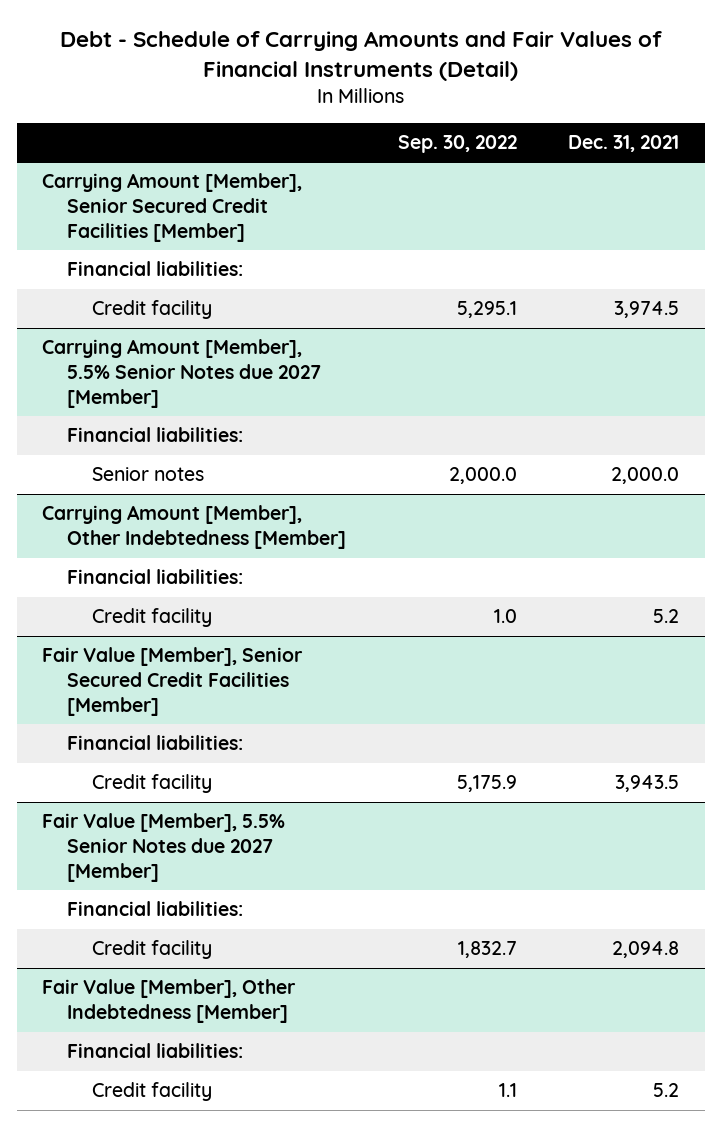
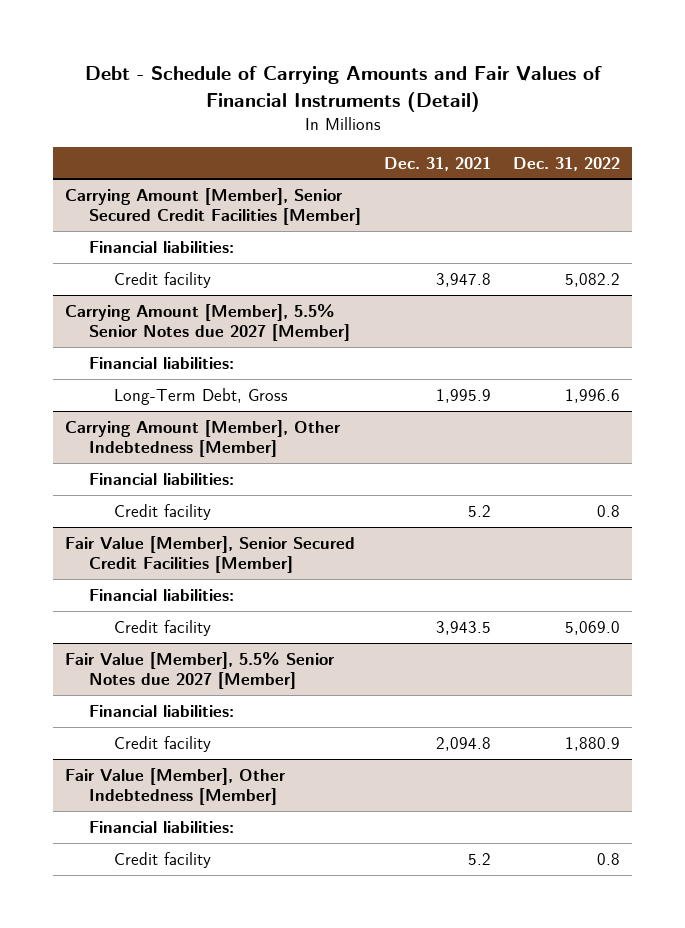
[397,134,517,153] Sep. 30, 2022 -> none
none -> [513,156,621,171] Dec. 31, 2022
[614,301,680,319] 3,974.5 -> [435,272,491,287] 3,947.8
[92,467,205,482] Senior notes -> none
none -> [114,387,289,405] Long-Term Debt, Gross

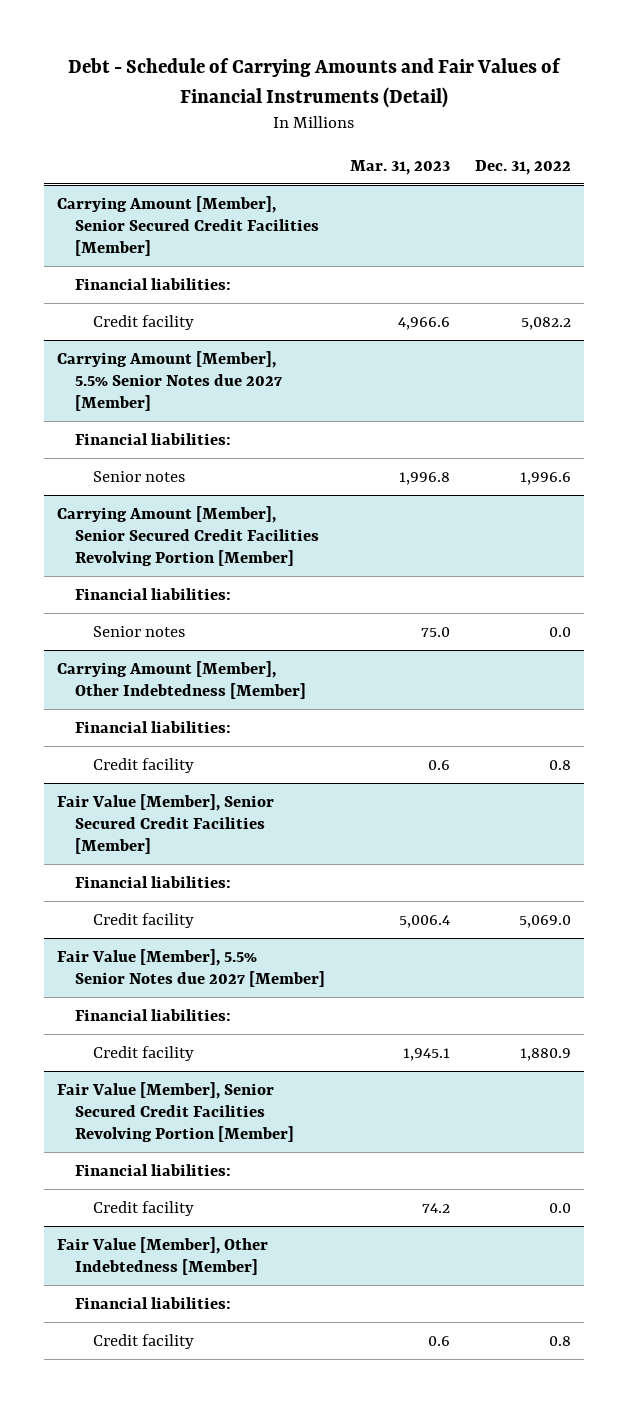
[383,156,491,171] Dec. 31, 2021 -> none
none -> [349,159,450,175] Mar. 31, 2023
[114,387,289,405] Long-Term Debt, Gross -> [92,470,185,482] Senior notes
none -> [56,505,319,567] Carrying Amount [Member], Senior Secured Credit Facilities Revolving Portion [Member]
none -> [74,587,231,600] Financial liabilities:
none -> [92,625,185,637] Senior notes
none -> [56,1081,294,1143] Fair Value [Member], Senior Secured Credit Facilities Revolving Portion [Member]
none -> [74,1163,231,1176] Financial liabilities:
none -> [92,1200,194,1216] Credit facility

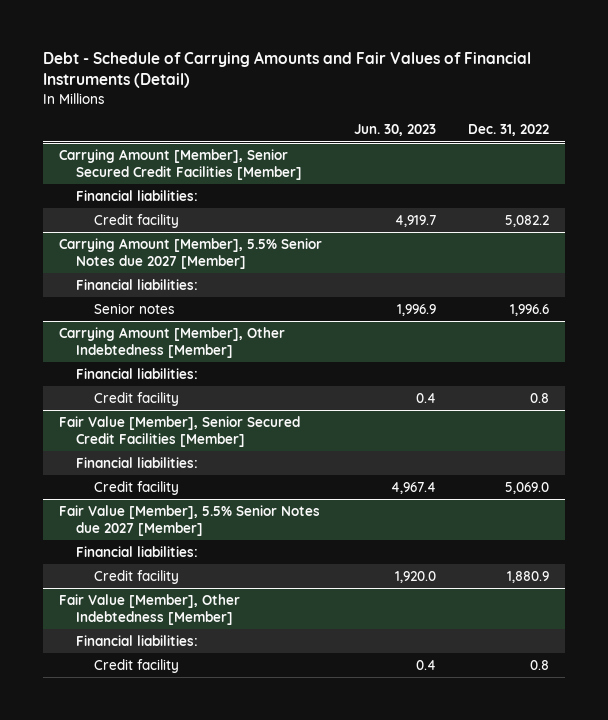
[349,159,450,175] Mar. 31, 2023 -> none
none -> [354,124,437,137] Jun. 30, 2023
[56,505,319,567] Carrying Amount [Member], Senior Secured Credit Facilities Revolving Portion [Member] -> none
[74,587,231,600] Financial liabilities: -> none
[92,625,185,637] Senior notes -> none
[56,1081,294,1143] Fair Value [Member], Senior Secured Credit Facilities Revolving Portion [Member] -> none
[74,1163,231,1176] Financial liabilities: -> none
[92,1200,194,1216] Credit facility -> none

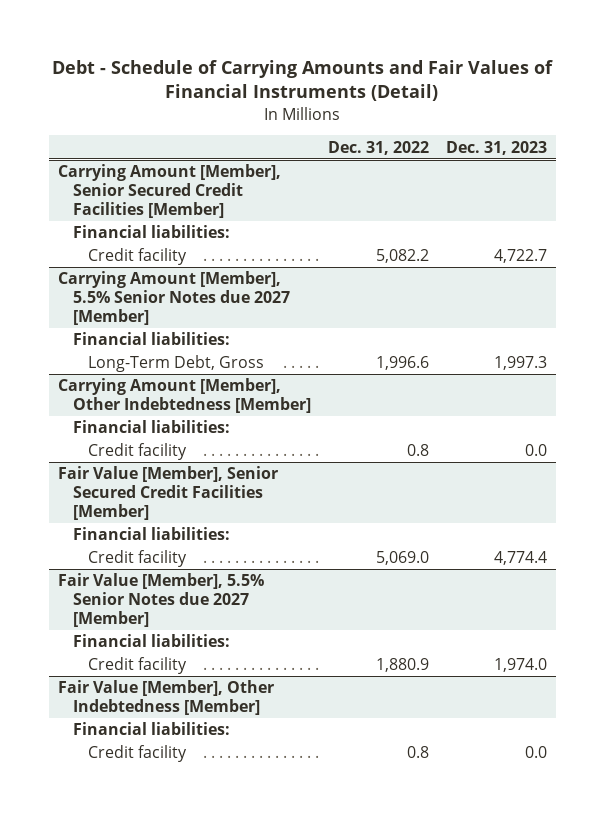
[354,124,437,137] Jun. 30, 2023 -> none
none -> [446,140,548,155] Dec. 31, 2023
[93,302,174,314] Senior notes -> [87,355,264,373] Long-Term Debt, Gross

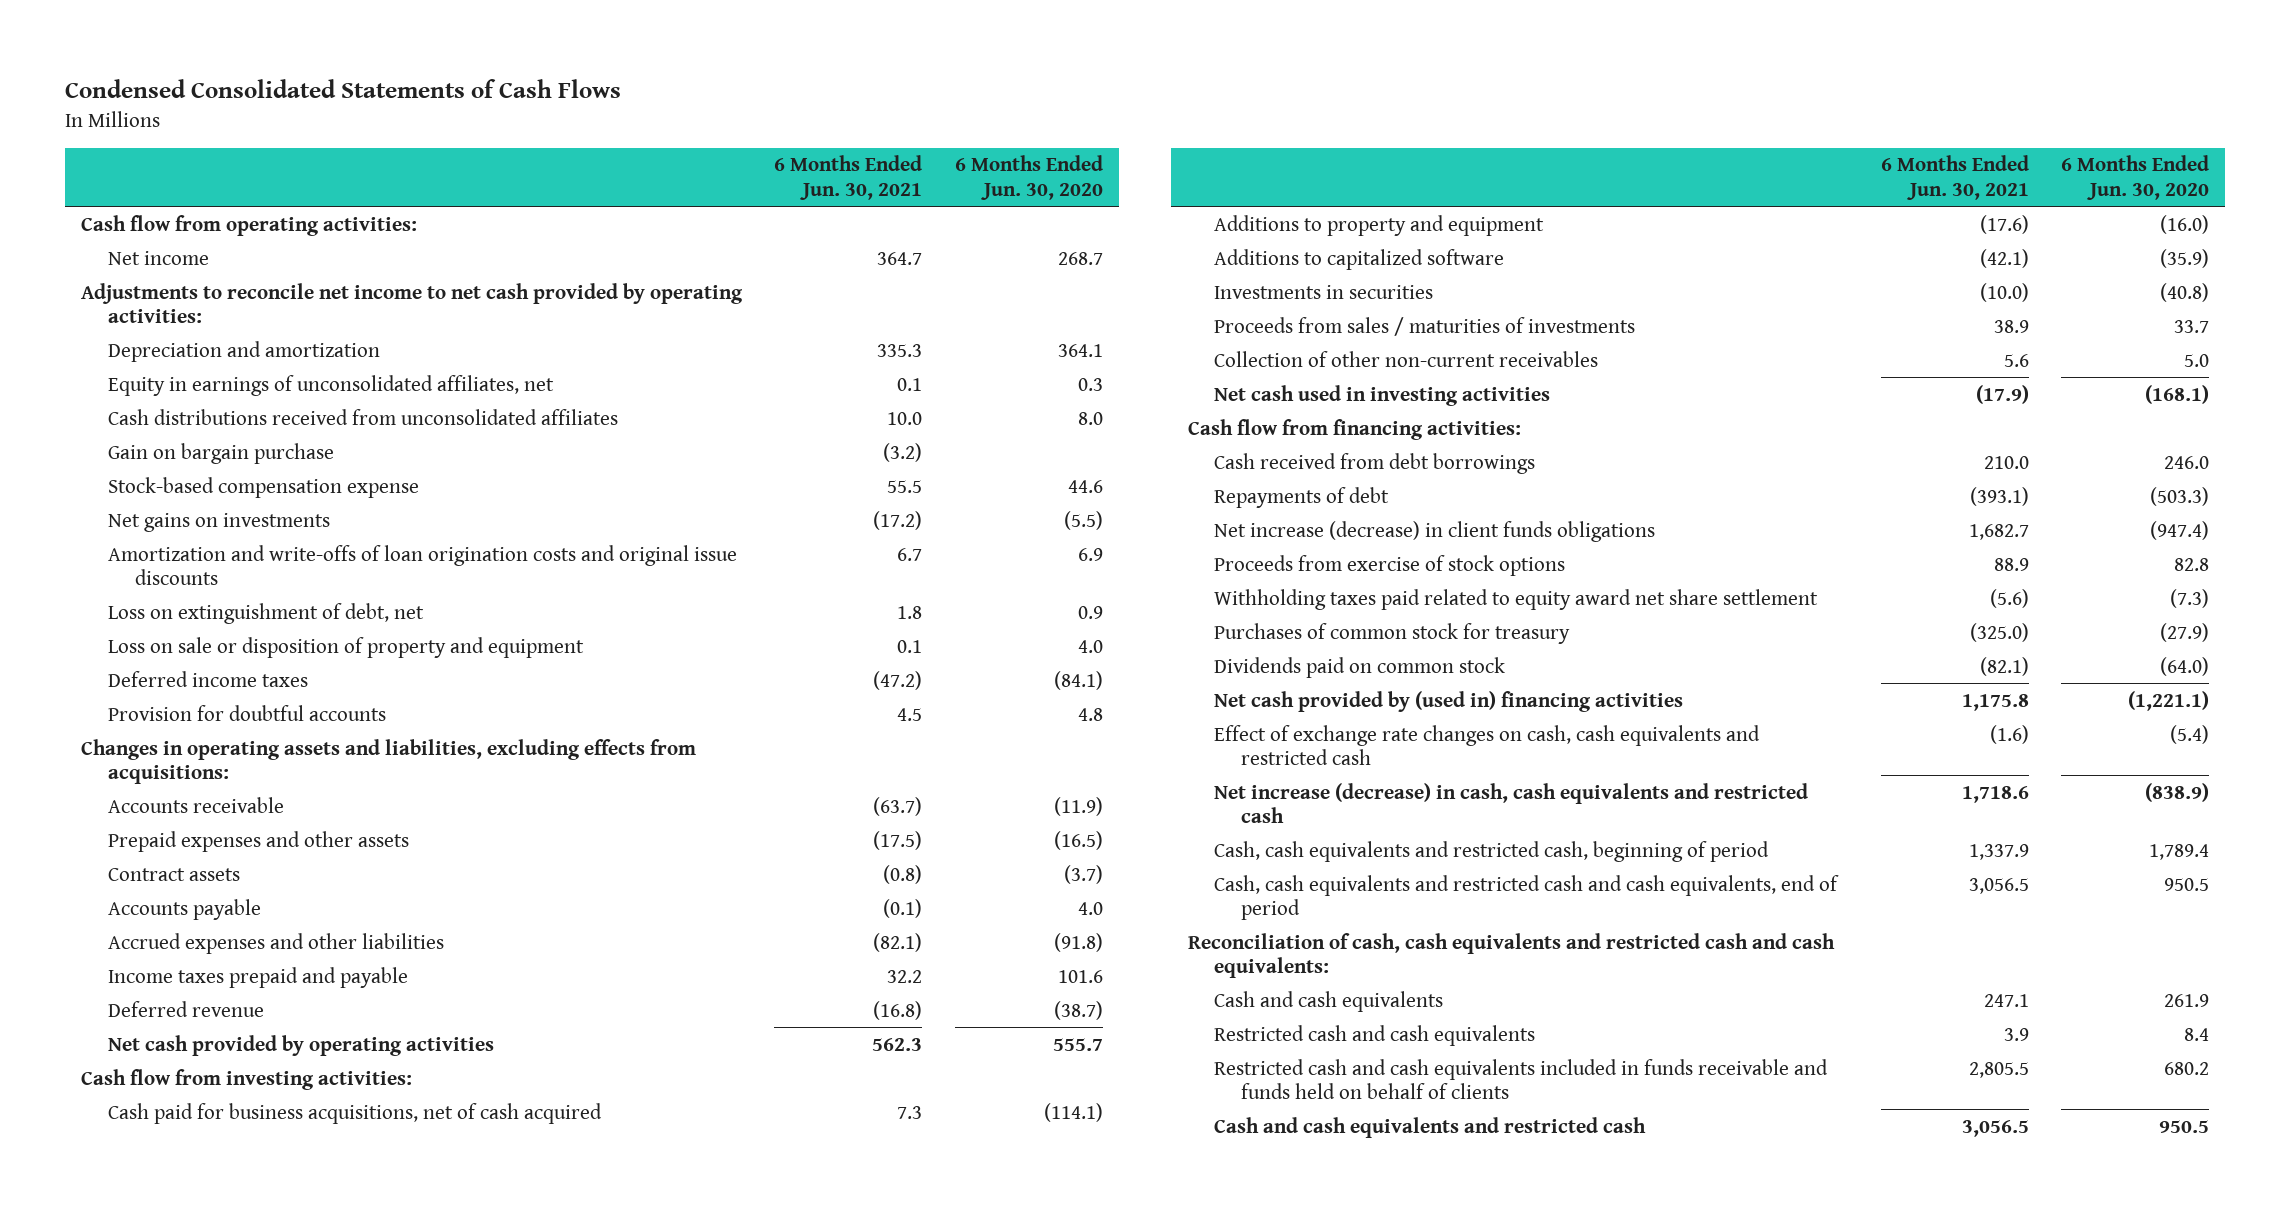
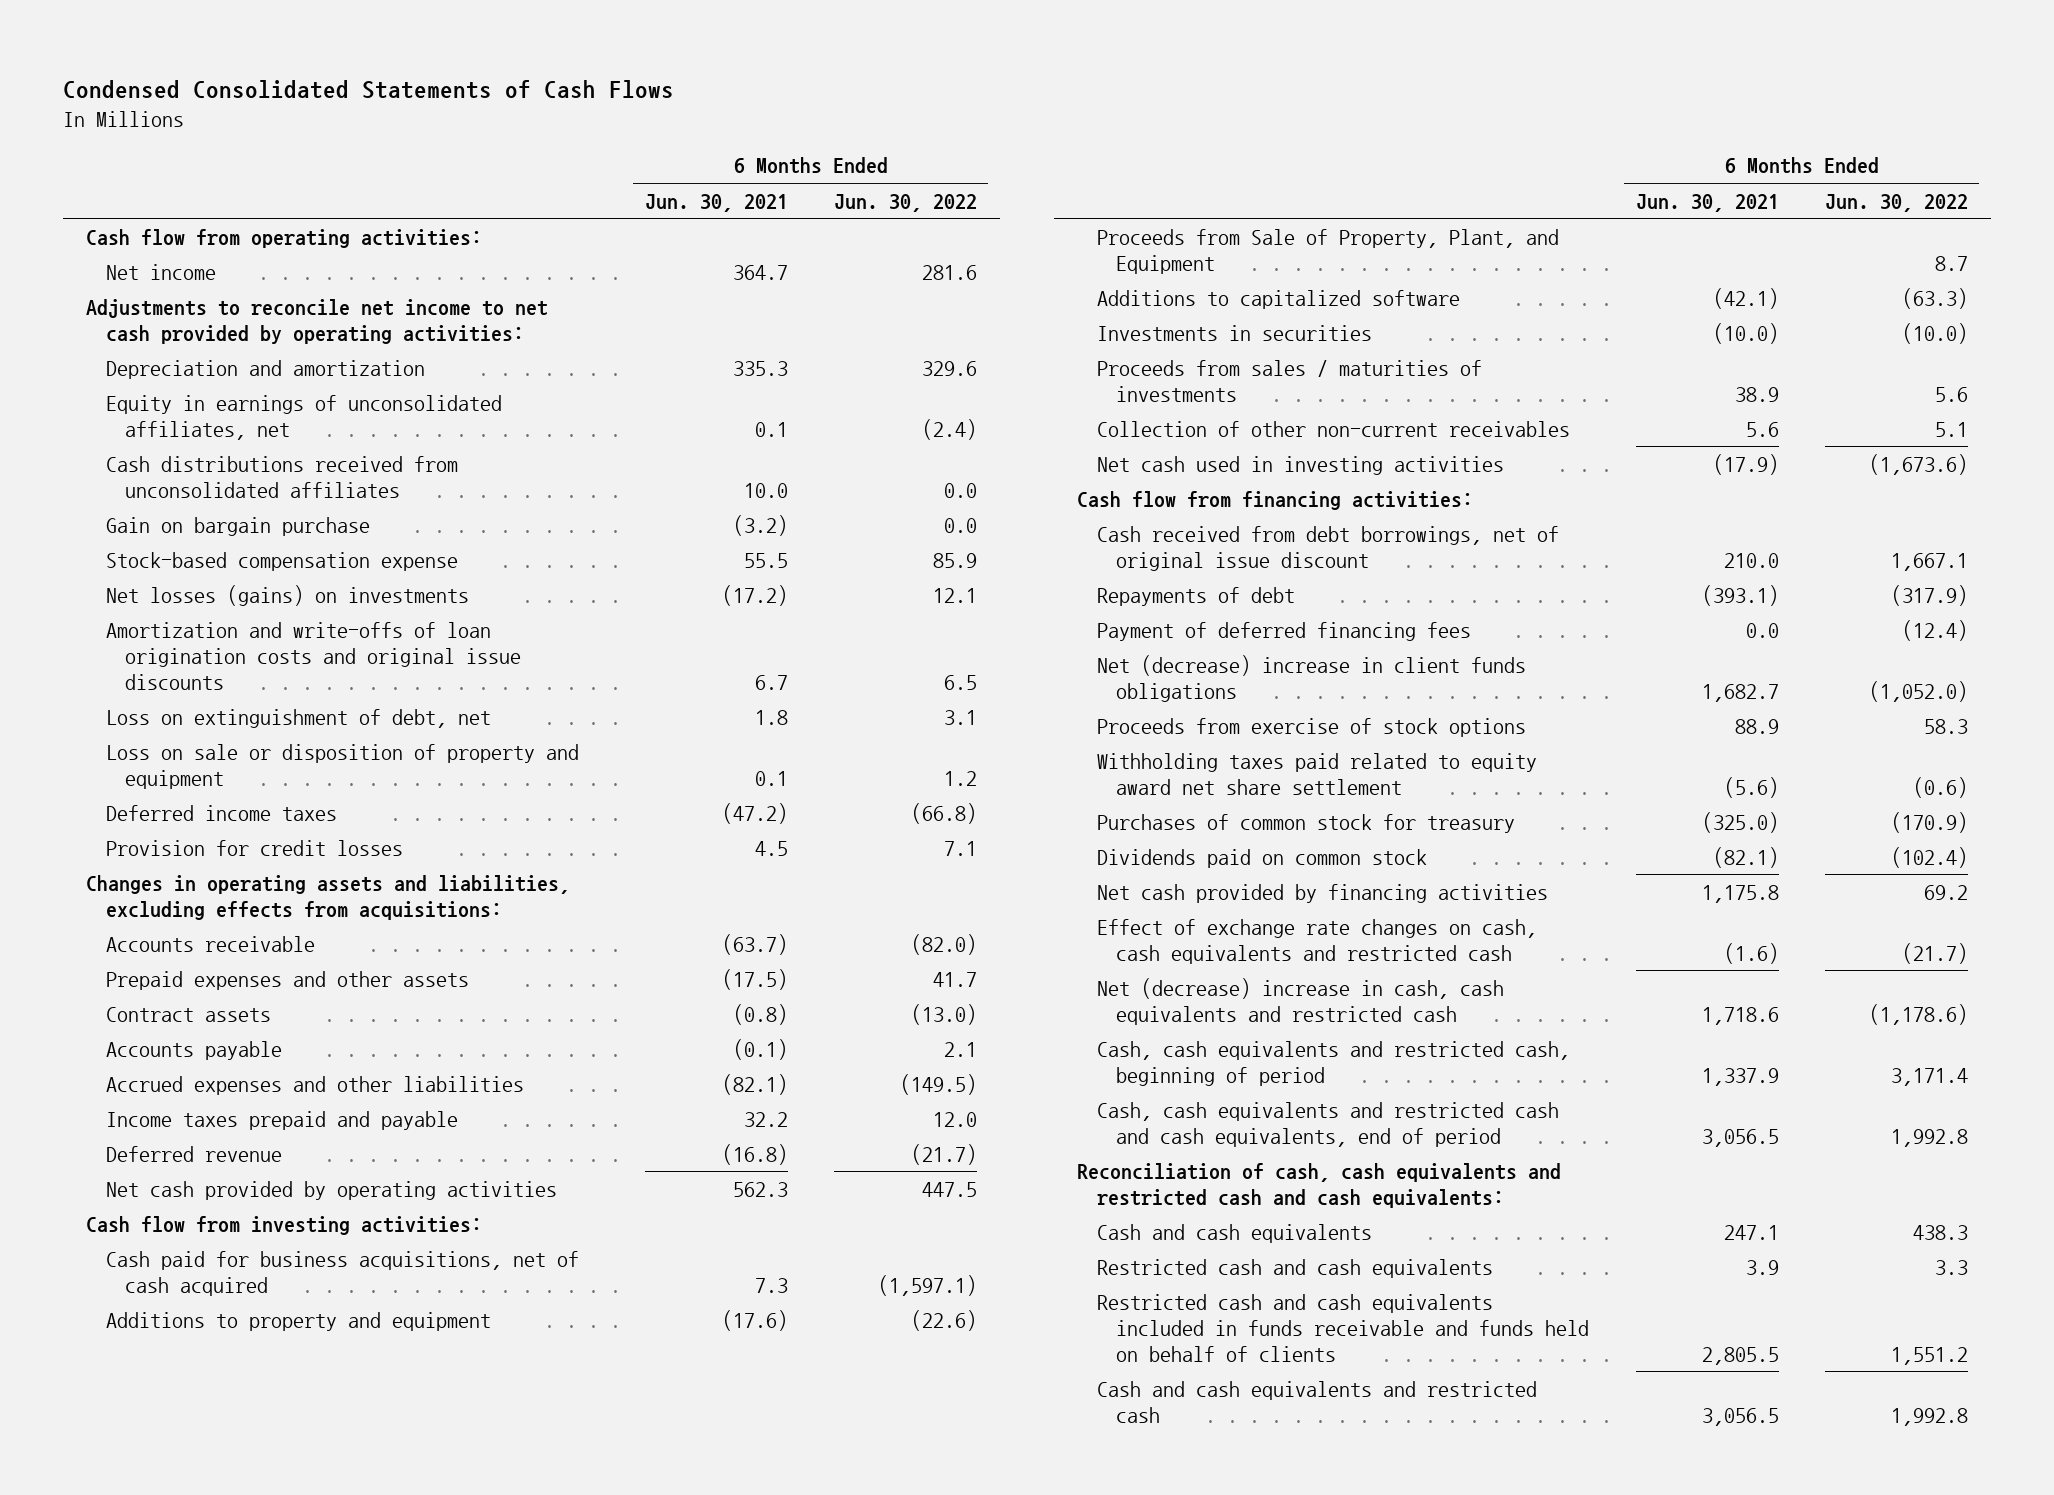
[954,155,1103,200] 6 Months Ended Jun. 30, 2020 -> none
none -> [833,193,977,212] Jun. 30, 2022
[108,512,331,532] Net gains on investments -> [105,584,469,606] Net losses (gains) on investments
[108,704,387,721] Provision for doubtful accounts -> [105,839,403,856] Provision for credit losses
none -> [1096,228,1559,274] Proceeds from Sale of Property, Plant, and Equipment
[1214,452,1536,474] Cash received from debt borrowings -> [1096,525,1559,571] Cash received from debt borrowings, net of original issue discount
none -> [1096,621,1471,641] Payment of deferred financing fees
[1214,520,1656,542] Net increase (decrease) in client funds obligations -> [1096,654,1526,702] Net (decrease) increase in client funds obligations
[1214,690,1684,712] Net cash provided by (used in) financing activities -> [1096,883,1548,903] Net cash provided by financing activities
[1214,782,1809,823] Net increase (decrease) in cash, cash equivalents and restricted cash -> [1096,977,1504,1025] Net (decrease) increase in cash, cash equivalents and restricted cash

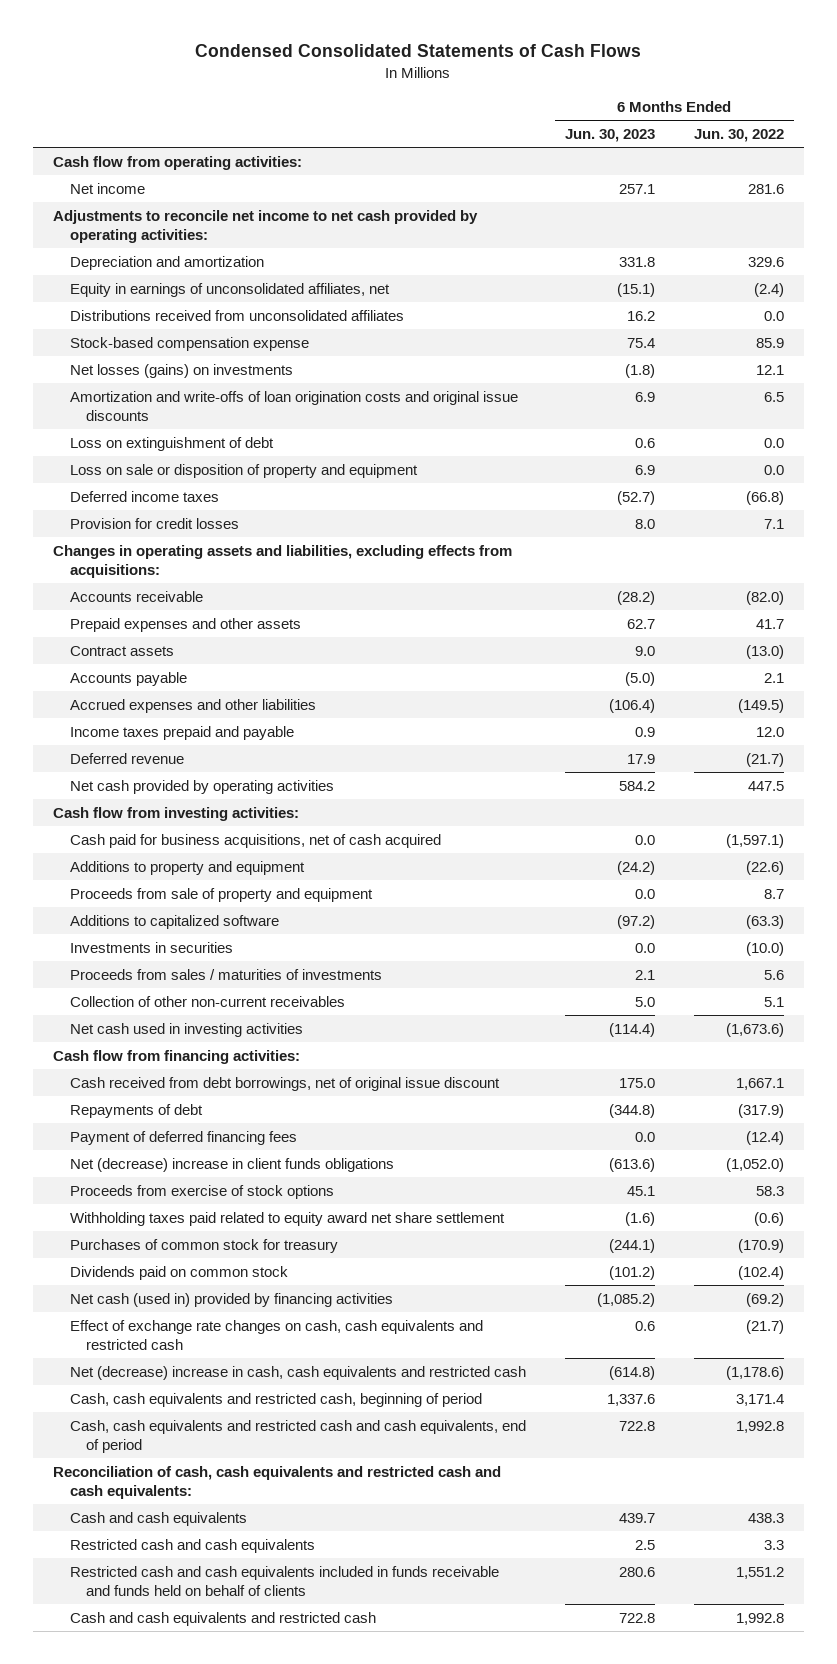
[644,193,788,212] Jun. 30, 2021 -> none
none -> [564,129,655,143] Jun. 30, 2023
[105,516,370,536] Gain on bargain purchase -> none
[105,455,458,498] Cash distributions received from unconsolidated affiliates -> [69,309,404,321] Distributions received from unconsolidated affiliates
[105,708,491,728] Loss on extinguishment of debt, net -> [69,436,274,451] Loss on extinguishment of debt
[943,709,977,725] 3.1 -> [763,437,784,448] 0.0
[943,770,977,786] 1.2 -> [763,464,784,475] 0.0
[1096,228,1559,274] Proceeds from Sale of Property, Plant, and Equipment -> [69,887,373,902] Proceeds from sale of property and equipment
[1096,883,1548,903] Net cash provided by financing activities -> [69,1292,393,1307] Net cash (used in) provided by financing activities
[1923,884,1968,900] 69.2 -> [745,1292,784,1307] (69.2)

